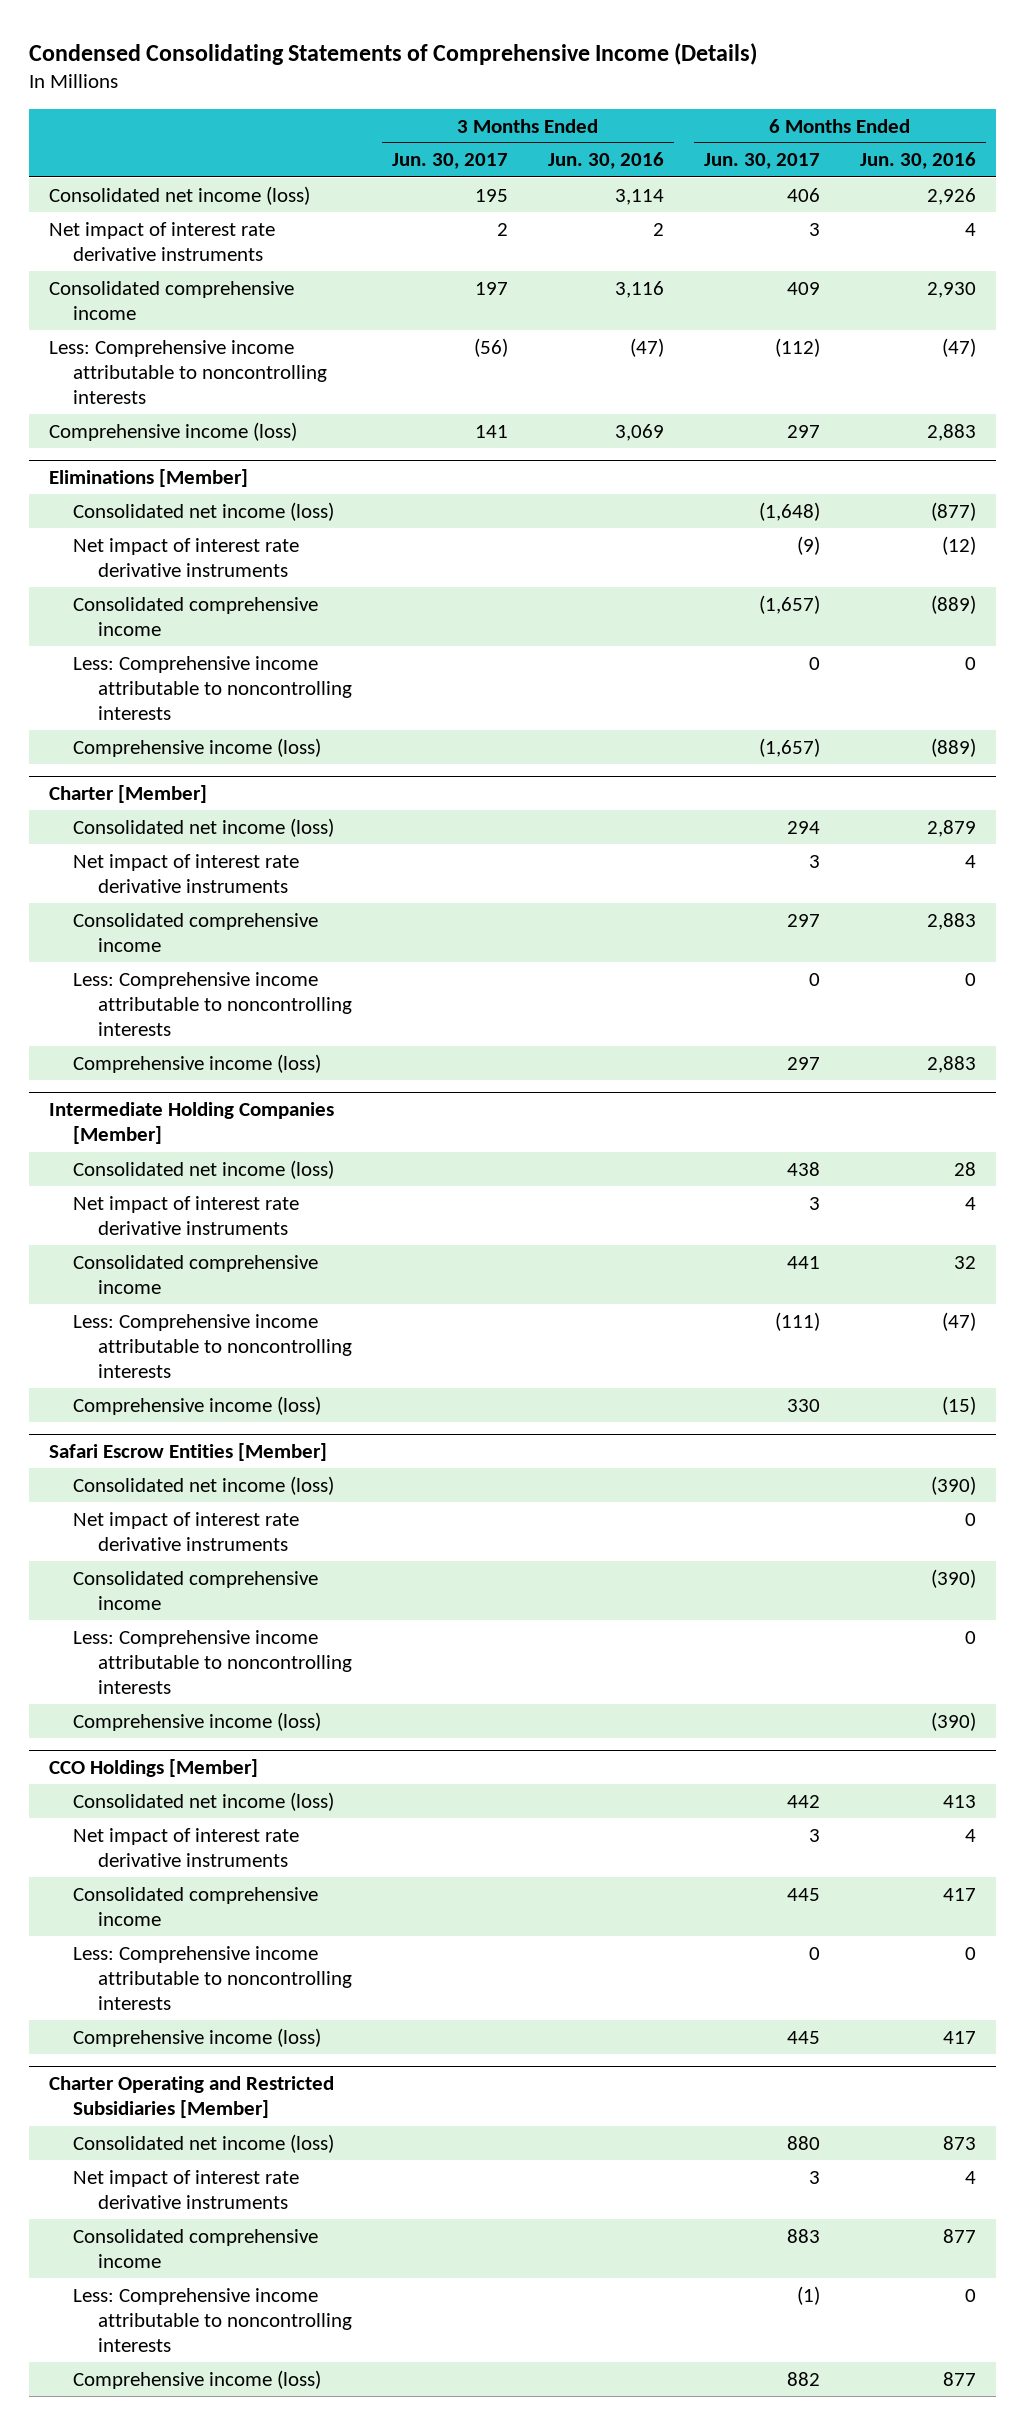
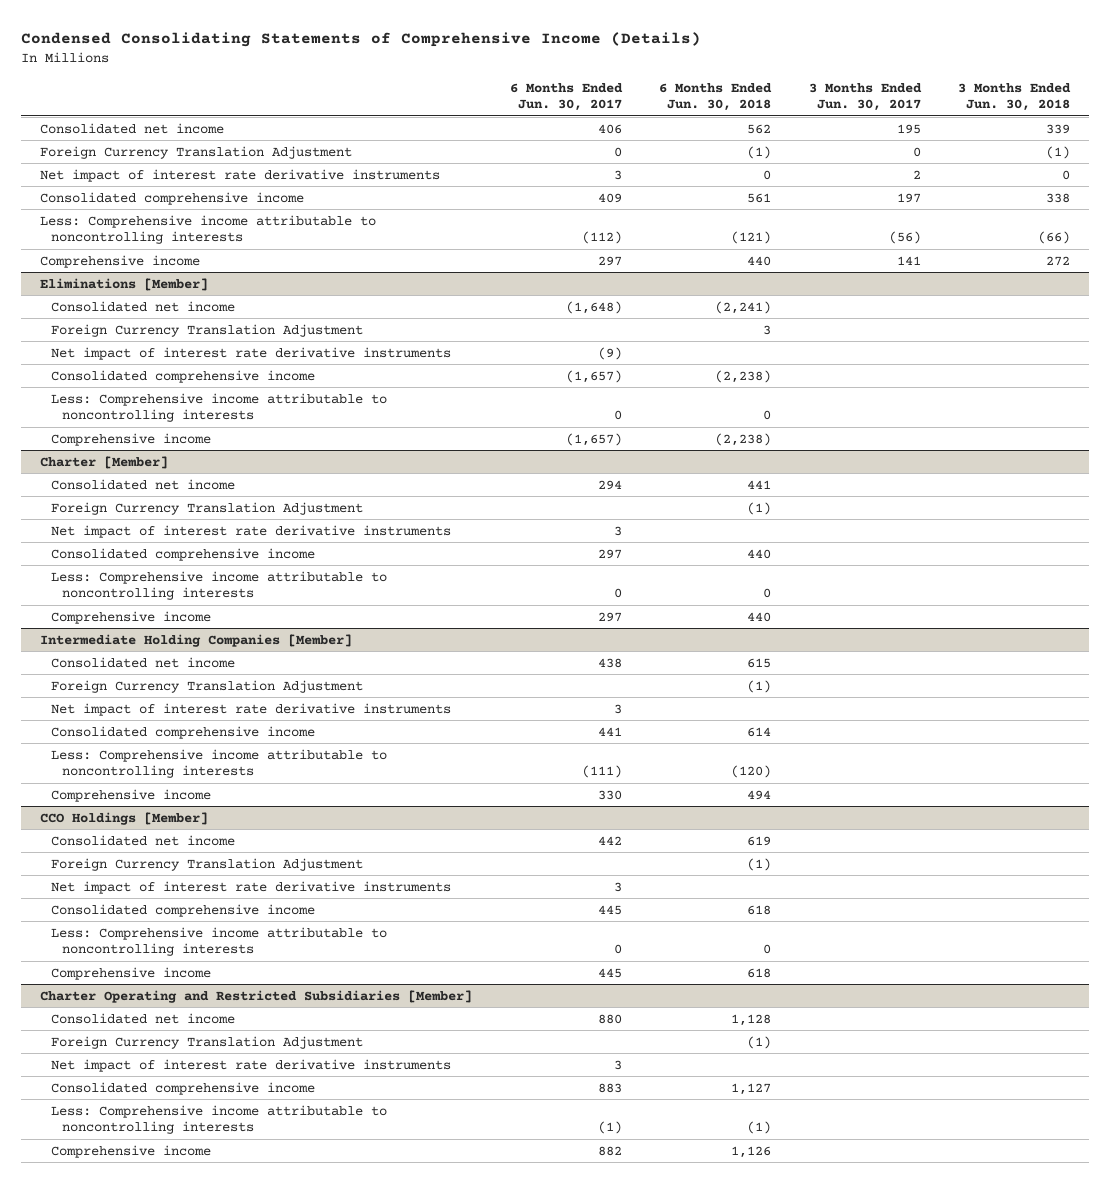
[548,152,665,170] Jun. 30, 2016 -> none
[860,152,977,170] Jun. 30, 2016 -> none
none -> [659,82,773,111] 6 Months Ended Jun. 30, 2018
none -> [958,82,1072,111] 3 Months Ended Jun. 30, 2018
[48,185,310,205] Consolidated net income (loss) -> [40,122,225,134] Consolidated net income
none -> [40,145,353,159] Foreign Currency Translation Adjustment
[48,421,297,441] Comprehensive income (loss) -> [40,254,201,268] Comprehensive income
[73,501,335,521] Consolidated net income (loss) -> [51,300,236,312] Consolidated net income
none -> [51,323,364,337] Foreign Currency Translation Adjustment
[73,737,322,757] Comprehensive income (loss) -> [51,432,212,446] Comprehensive income
[73,817,335,837] Consolidated net income (loss) -> [51,478,236,490] Consolidated net income
none -> [51,501,364,515] Foreign Currency Translation Adjustment
[73,1053,322,1073] Comprehensive income (loss) -> [51,610,212,624] Comprehensive income
[73,1159,335,1179] Consolidated net income (loss) -> [51,656,236,668] Consolidated net income
none -> [51,679,364,693] Foreign Currency Translation Adjustment
[48,1443,327,1462] Safari Escrow Entities [Member] -> none
[73,1475,335,1495] Consolidated net income (loss) -> none
[73,1511,300,1551] Net impact of interest rate derivative instruments -> none
[73,1570,319,1610] Consolidated comprehensive income -> none
[73,1629,353,1694] Less: Comprehensive income attributable to noncontrolling interests -> none
[73,1711,322,1731] Comprehensive income (loss) -> none
[73,1395,322,1415] Comprehensive income (loss) -> [51,788,212,802] Comprehensive income
[73,1791,335,1811] Consolidated net income (loss) -> [51,834,236,846] Consolidated net income
none -> [51,857,364,871] Foreign Currency Translation Adjustment
[73,2027,322,2047] Comprehensive income (loss) -> [51,966,212,980] Comprehensive income
[73,2133,335,2153] Consolidated net income (loss) -> [51,1012,236,1024] Consolidated net income
none -> [51,1035,364,1049] Foreign Currency Translation Adjustment
[73,2369,322,2389] Comprehensive income (loss) -> [51,1144,212,1158] Comprehensive income

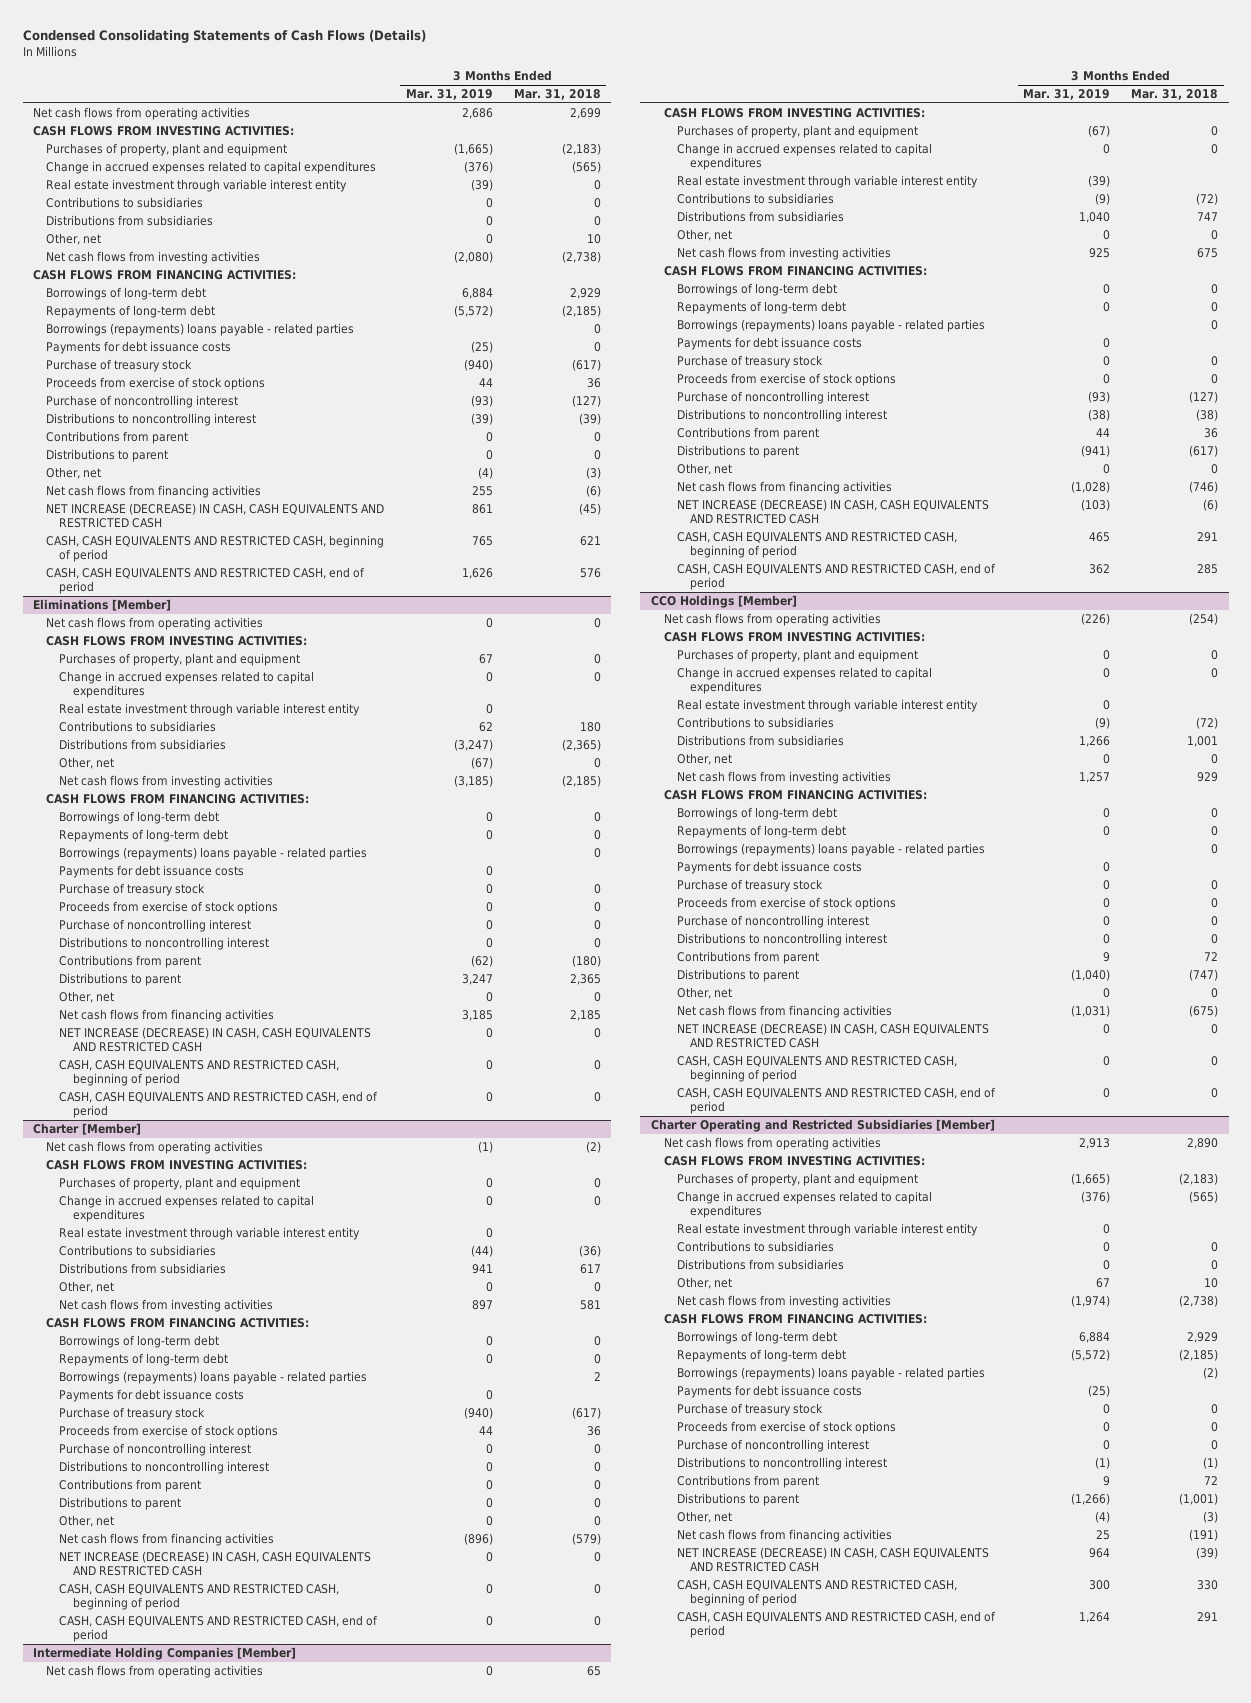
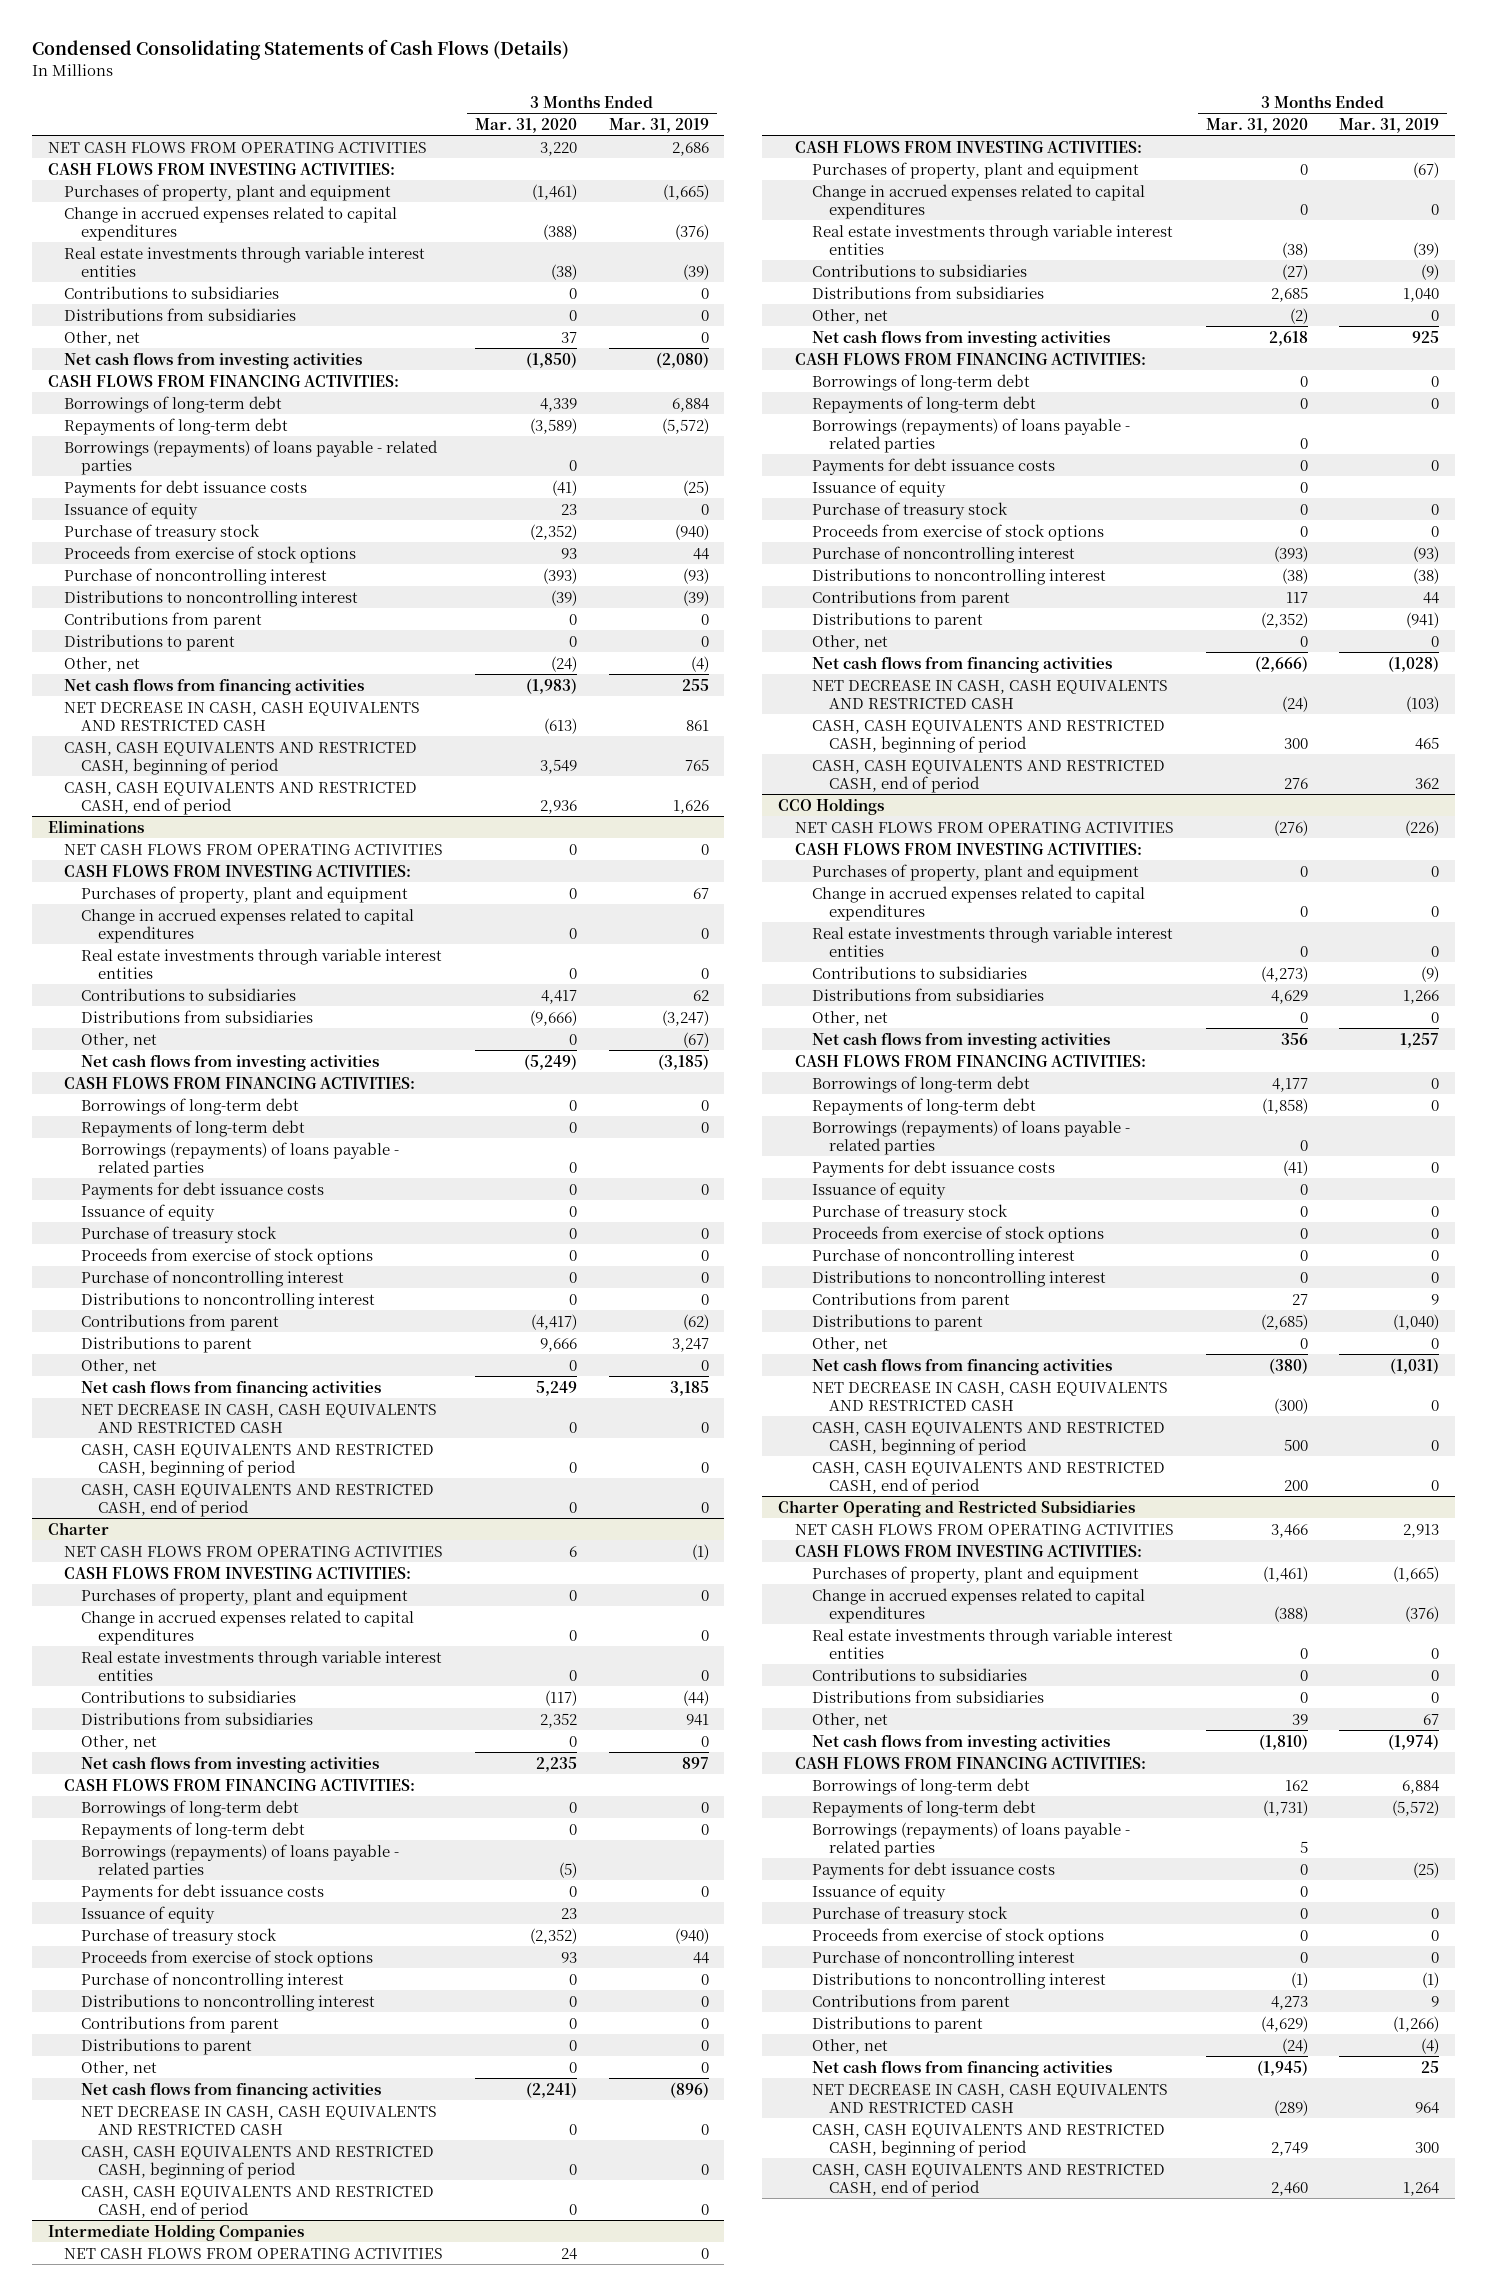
[513,89,601,101] Mar. 31, 2018 -> none
none -> [475,117,578,133] Mar. 31, 2020
[33,107,251,121] Net cash flows from operating activities -> [47,141,427,153] NET CASH FLOWS FROM OPERATING ACTIVITIES
[46,179,348,193] Real estate investment through variable interest entity -> [64,245,426,277] Real estate investments through variable interest entities
[46,323,355,337] Borrowings (repayments) loans payable - related parties -> [64,439,439,475] Borrowings (repayments) of loans payable - related parties
none -> [64,501,199,519] Issuance of equity
[46,503,385,529] NET INCREASE (DECREASE) IN CASH, CASH EQUIVALENTS AND RESTRICTED CASH -> [64,701,421,731] NET DECREASE IN CASH, CASH EQUIVALENTS AND RESTRICTED CASH
[33,599,172,612] Eliminations [Member] -> [47,819,144,833] Eliminations
[46,617,264,631] Net cash flows from operating activities -> [64,843,444,855] NET CASH FLOWS FROM OPERATING ACTIVITIES
[59,703,361,717] Real estate investment through variable interest entity -> [81,947,443,979] Real estate investments through variable interest entities
[59,847,368,861] Borrowings (repayments) loans payable - related parties -> [81,1141,400,1177] Borrowings (repayments) of loans payable - related parties
none -> [81,1203,216,1221] Issuance of equity
[59,1027,372,1053] NET INCREASE (DECREASE) IN CASH, CASH EQUIVALENTS AND RESTRICTED CASH -> [81,1403,438,1433] NET DECREASE IN CASH, CASH EQUIVALENTS AND RESTRICTED CASH
[33,1123,142,1136] Charter [Member] -> [47,1521,109,1535] Charter
[46,1141,264,1155] Net cash flows from operating activities -> [64,1545,444,1557] NET CASH FLOWS FROM OPERATING ACTIVITIES
[59,1227,361,1241] Real estate investment through variable interest entity -> [81,1649,443,1681] Real estate investments through variable interest entities
[59,1371,368,1385] Borrowings (repayments) loans payable - related parties -> [81,1843,400,1879] Borrowings (repayments) of loans payable - related parties
none -> [81,1905,216,1923] Issuance of equity
[59,1551,372,1577] NET INCREASE (DECREASE) IN CASH, CASH EQUIVALENTS AND RESTRICTED CASH -> [81,2105,438,2135] NET DECREASE IN CASH, CASH EQUIVALENTS AND RESTRICTED CASH
[33,1647,297,1661] Intermediate Holding Companies [Member] -> [47,2223,304,2241] Intermediate Holding Companies
[46,1665,264,1679] Net cash flows from operating activities -> [64,2247,444,2259] NET CASH FLOWS FROM OPERATING ACTIVITIES
[676,175,978,189] Real estate investment through variable interest entity -> [812,223,1174,255] Real estate investments through variable interest entities
[676,319,985,333] Borrowings (repayments) loans payable - related parties -> [812,417,1131,453] Borrowings (repayments) of loans payable - related parties
none -> [812,479,947,497] Issuance of equity
[676,499,989,525] NET INCREASE (DECREASE) IN CASH, CASH EQUIVALENTS AND RESTRICTED CASH -> [812,679,1169,709] NET DECREASE IN CASH, CASH EQUIVALENTS AND RESTRICTED CASH
[650,595,797,609] CCO Holdings [Member] -> [778,797,885,815] CCO Holdings
[663,613,881,627] Net cash flows from operating activities -> [795,821,1175,833] NET CASH FLOWS FROM OPERATING ACTIVITIES
[676,699,978,713] Real estate investment through variable interest entity -> [812,925,1174,957] Real estate investments through variable interest entities
[676,843,985,857] Borrowings (repayments) loans payable - related parties -> [812,1119,1131,1155] Borrowings (repayments) of loans payable - related parties
none -> [812,1181,947,1199] Issuance of equity
[676,1023,989,1049] NET INCREASE (DECREASE) IN CASH, CASH EQUIVALENTS AND RESTRICTED CASH -> [812,1381,1169,1411] NET DECREASE IN CASH, CASH EQUIVALENTS AND RESTRICTED CASH
[650,1119,995,1133] Charter Operating and Restricted Subsidiaries [Member] -> [778,1499,1136,1517] Charter Operating and Restricted Subsidiaries
[663,1137,881,1151] Net cash flows from operating activities -> [795,1523,1175,1535] NET CASH FLOWS FROM OPERATING ACTIVITIES
[676,1223,978,1237] Real estate investment through variable interest entity -> [812,1627,1174,1659] Real estate investments through variable interest entities
[676,1367,985,1381] Borrowings (repayments) loans payable - related parties -> [812,1821,1131,1857] Borrowings (repayments) of loans payable - related parties
none -> [812,1883,947,1901] Issuance of equity
[676,1547,989,1573] NET INCREASE (DECREASE) IN CASH, CASH EQUIVALENTS AND RESTRICTED CASH -> [812,2083,1169,2113] NET DECREASE IN CASH, CASH EQUIVALENTS AND RESTRICTED CASH

